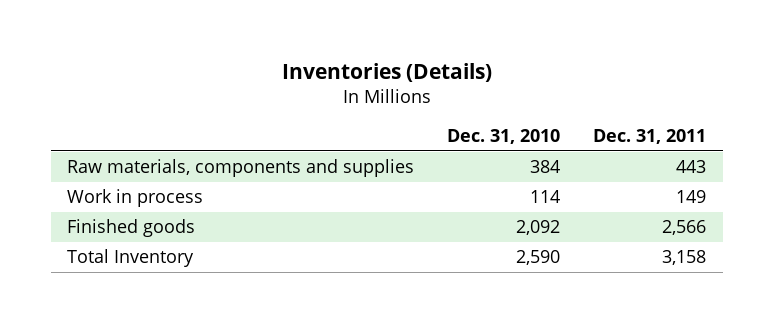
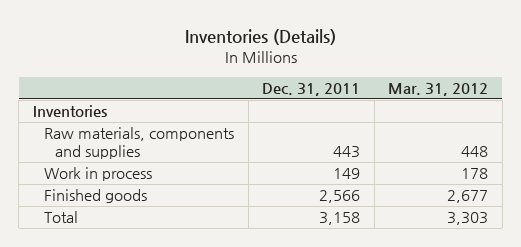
[447,129,561,145] Dec. 31, 2010 -> none
none -> [388,82,489,96] Mar. 31, 2012
none -> [33,105,108,118] Inventories
[67,249,195,268] Total Inventory -> [44,211,79,224] Total

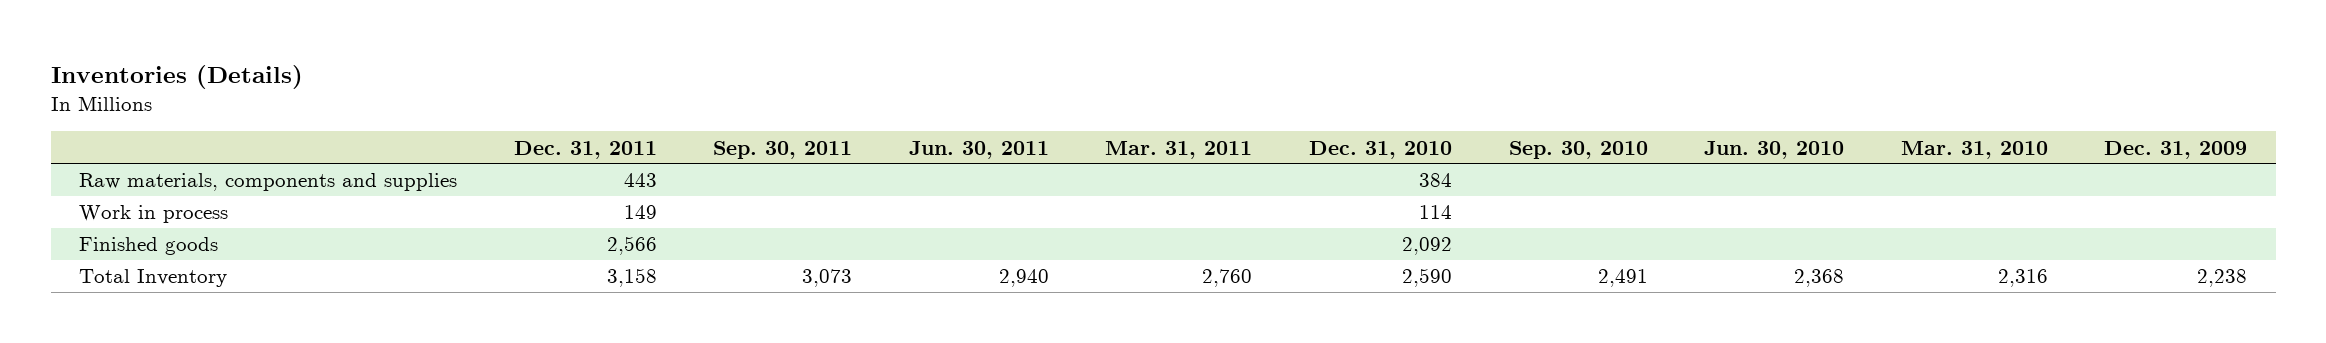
[388,82,489,96] Mar. 31, 2012 -> none
none -> [713,140,853,159] Sep. 30, 2011
none -> [908,140,1049,159] Jun. 30, 2011
none -> [1105,140,1253,159] Mar. 31, 2011
none -> [1308,140,1452,159] Dec. 31, 2010
none -> [1508,140,1648,159] Sep. 30, 2010
none -> [1704,140,1845,159] Jun. 30, 2010
none -> [1900,140,2048,159] Mar. 31, 2010
none -> [2104,140,2248,159] Dec. 31, 2009
[33,105,108,118] Inventories -> none
[44,211,79,224] Total -> [78,269,227,288] Total Inventory

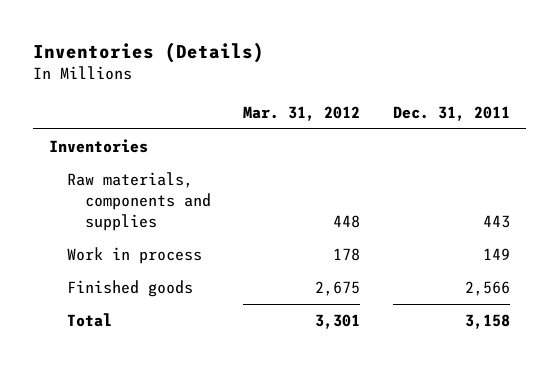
[713,140,853,159] Sep. 30, 2011 -> none
[908,140,1049,159] Jun. 30, 2011 -> none
[1105,140,1253,159] Mar. 31, 2011 -> none
[1308,140,1452,159] Dec. 31, 2010 -> none
[1508,140,1648,159] Sep. 30, 2010 -> none
[1704,140,1845,159] Jun. 30, 2010 -> none
[1900,140,2048,159] Mar. 31, 2010 -> none
[2104,140,2248,159] Dec. 31, 2009 -> none
none -> [243,105,361,121] Mar. 31, 2012
none -> [49,139,149,154] Inventories
[78,269,227,288] Total Inventory -> [66,313,112,328] Total

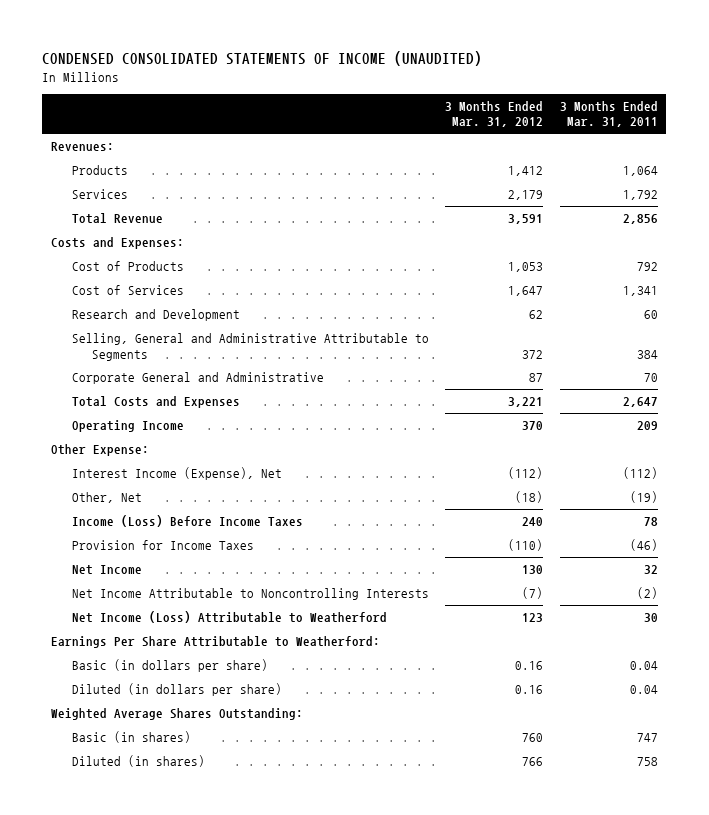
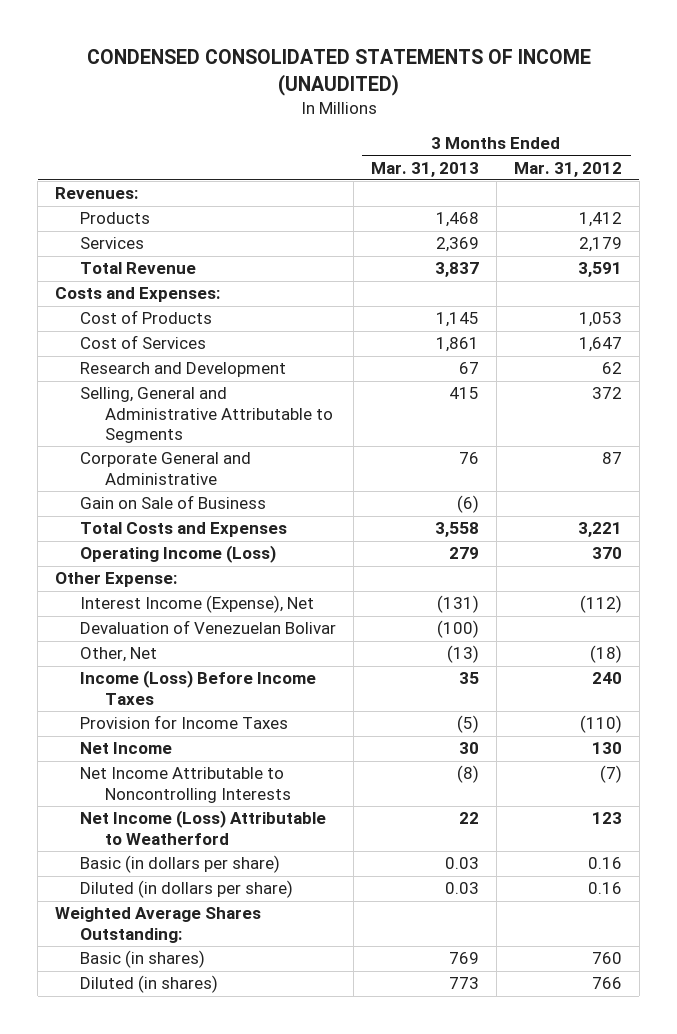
[559,100,658,128] 3 Months Ended Mar. 31, 2011 -> none
none -> [371,161,480,177] Mar. 31, 2013
none -> [80,495,267,510] Gain on Sale of Business
[71,419,184,432] Operating Income -> [80,545,277,564] Operating Income (Loss)
none -> [80,620,337,635] Devaluation of Venezuelan Bolivar
[50,635,380,648] Earnings Per Share Attributable to Weatherford: -> none

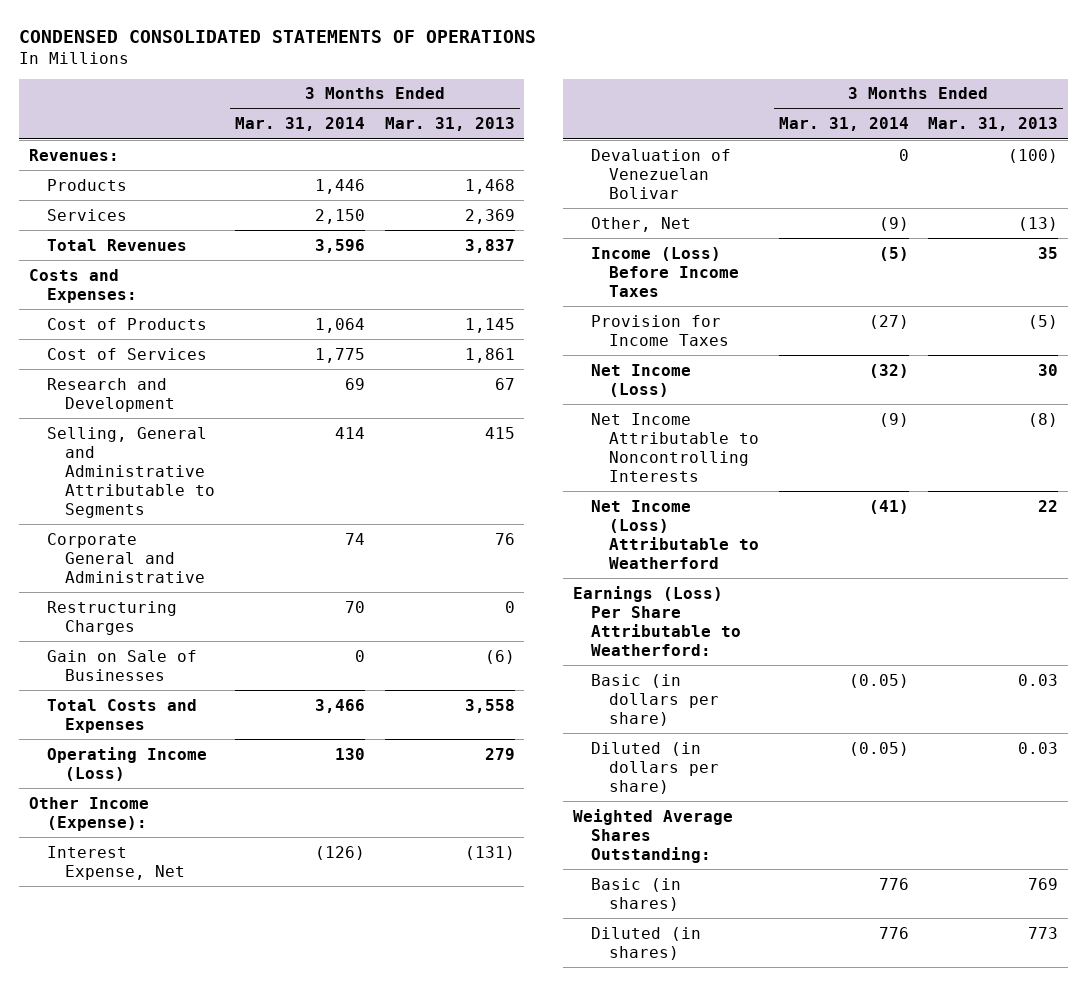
[86,49,591,96] CONDENSED CONSOLIDATED STATEMENTS OF INCOME (UNAUDITED) -> [18,29,536,43] CONDENSED CONSOLIDATED STATEMENTS OF OPERATIONS
[513,161,622,177] Mar. 31, 2012 -> none
none -> [234,117,365,132] Mar. 31, 2014
[80,262,197,275] Total Revenue -> [46,238,187,251] Total Revenues
none -> [46,600,177,635] Restructuring Charges
[80,495,267,510] Gain on Sale of Business -> [46,649,197,681] Gain on Sale of Businesses
[55,572,178,588] Other Expense: -> [28,796,149,831] Other Income (Expense):
[80,595,315,614] Interest Income (Expense), Net -> [46,845,185,880] Interest Expense, Net
[80,742,173,755] Net Income -> [590,363,691,397] Net Income (Loss)
none -> [572,585,741,656] Earnings (Loss) Per Share Attributable to Weatherford:

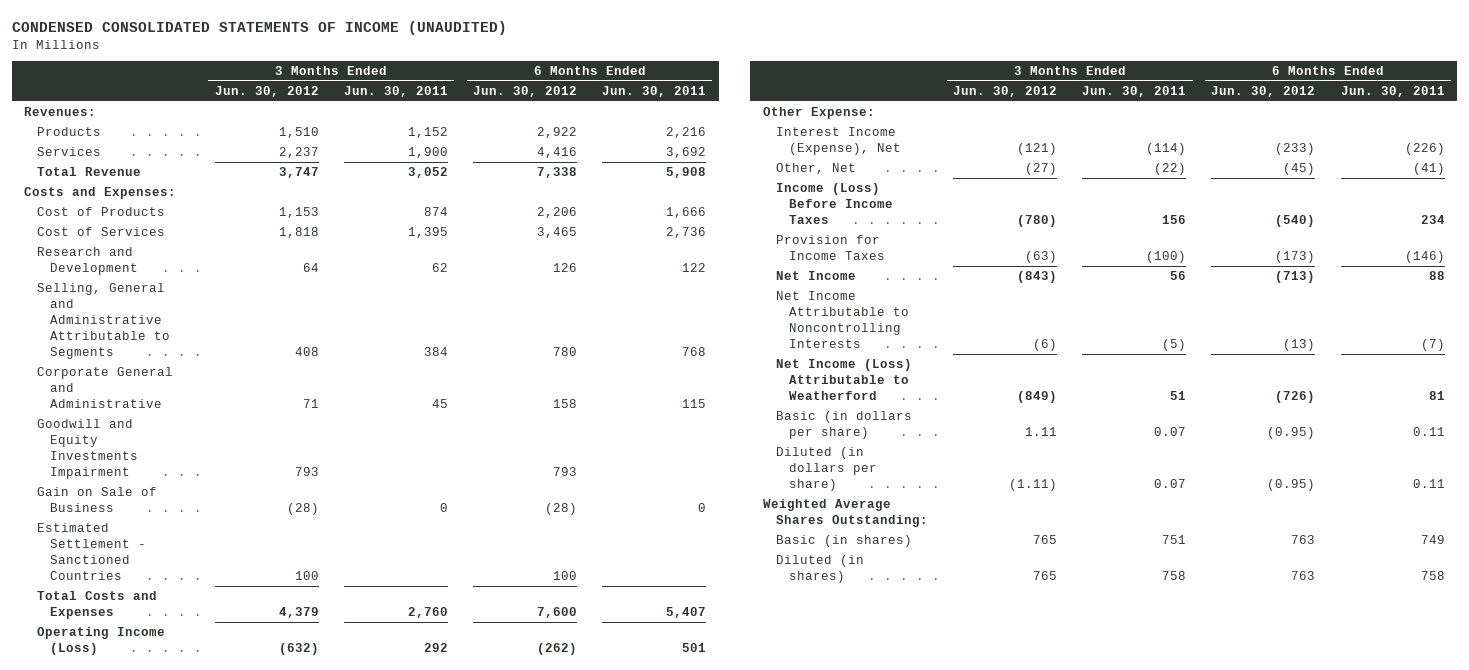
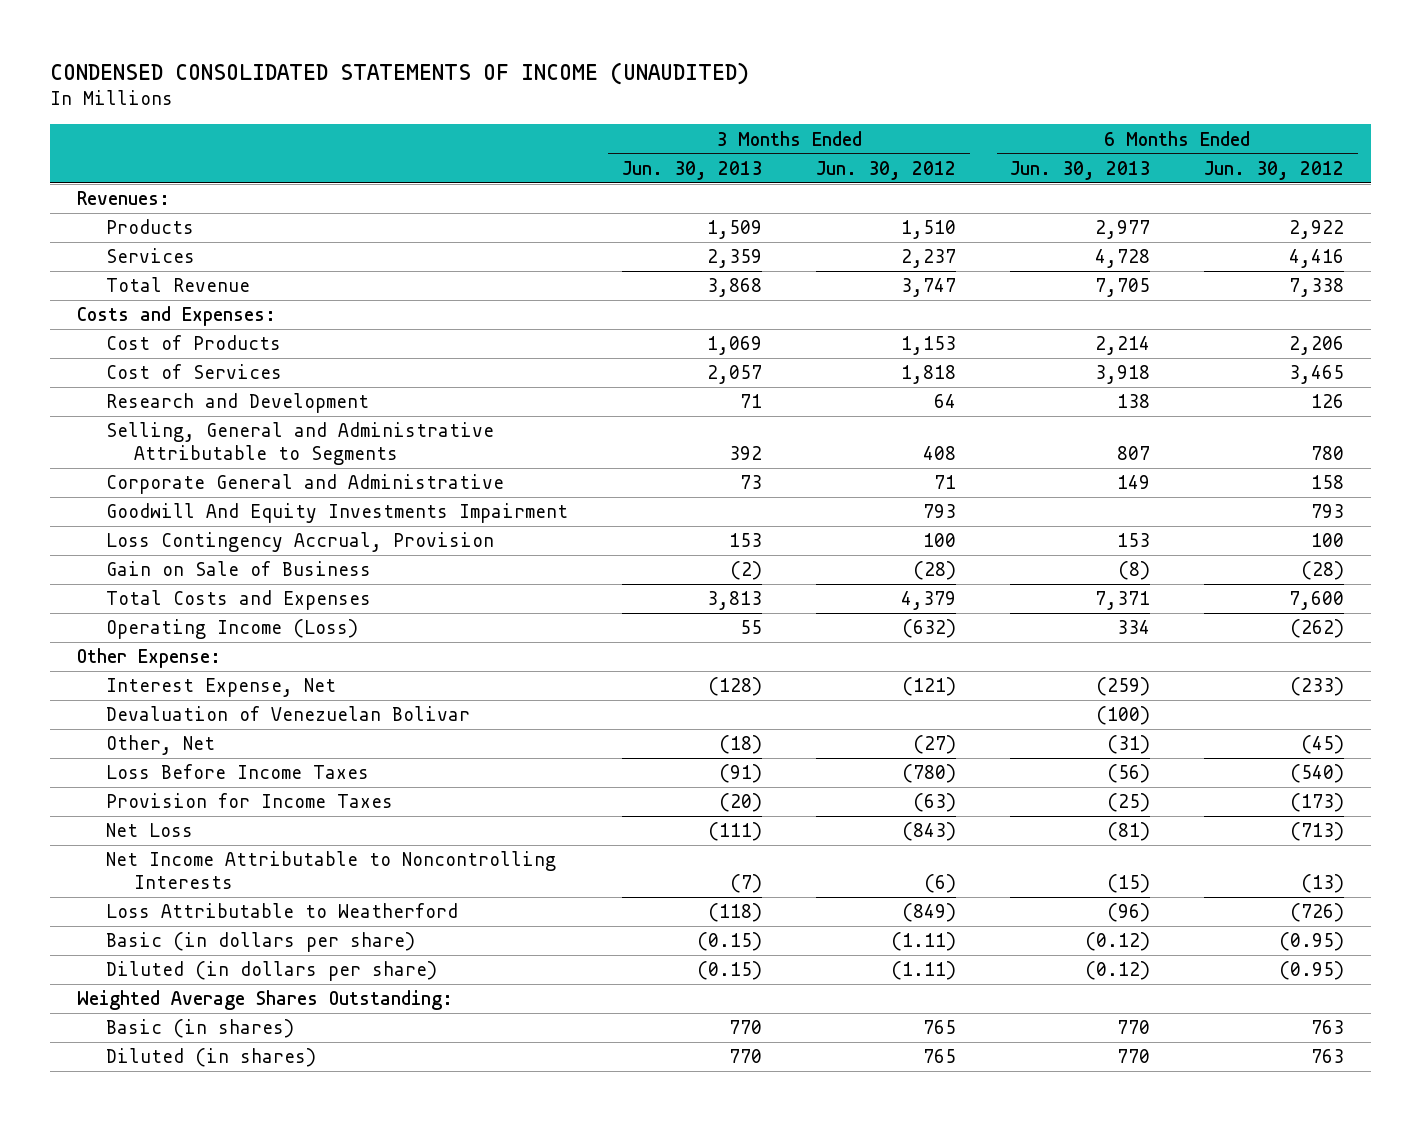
[343,86,448,98] Jun. 30, 2011 -> none
[602,86,707,98] Jun. 30, 2011 -> none
none -> [621,160,762,180] Jun. 30, 2013
none -> [1010,160,1151,180] Jun. 30, 2013
[37,419,139,479] Goodwill and Equity Investments Impairment -> [105,503,568,524] Goodwill And Equity Investments Impairment
none -> [105,532,494,553] Loss Contingency Accrual, Provision
[37,523,147,580] Estimated Settlement - Sanctioned Countries -> none
[775,127,901,156] Interest Income (Expense), Net -> [105,678,336,698] Interest Expense, Net
none -> [105,706,470,722] Devaluation of Venezuelan Bolivar
[775,183,893,225] Income (Loss) Before Income Taxes -> [105,764,369,780] Loss Before Income Taxes
[775,271,856,281] Net Income -> [105,823,193,838] Net Loss
[775,359,912,401] Net Income (Loss) Attributable to Weatherford -> [105,903,458,919] Loss Attributable to Weatherford
[1025,427,1058,437] 1.11 -> [890,932,956,952] (1.11)

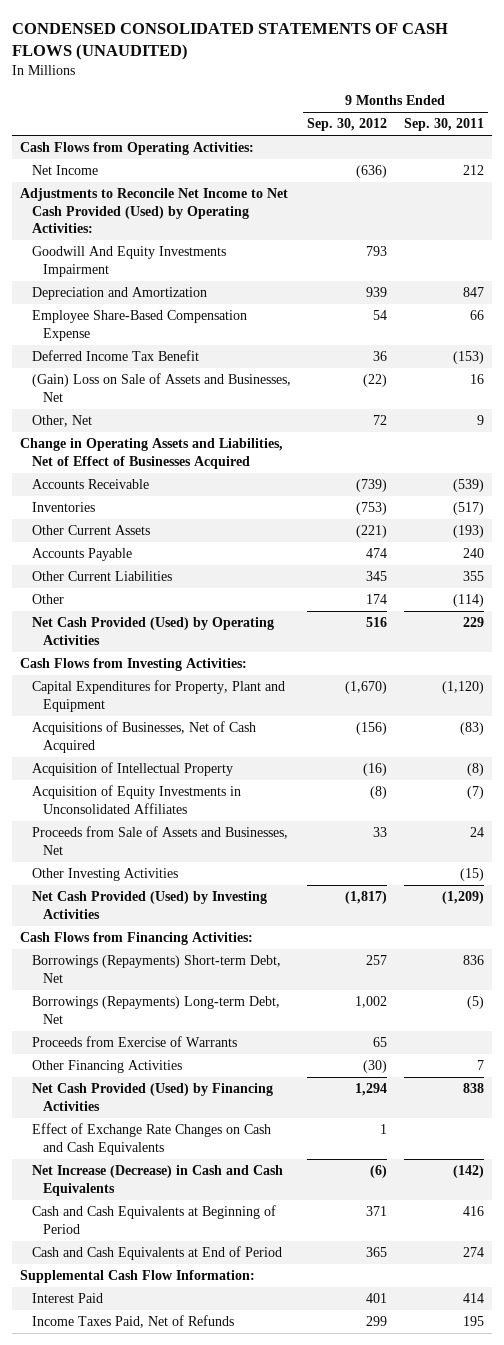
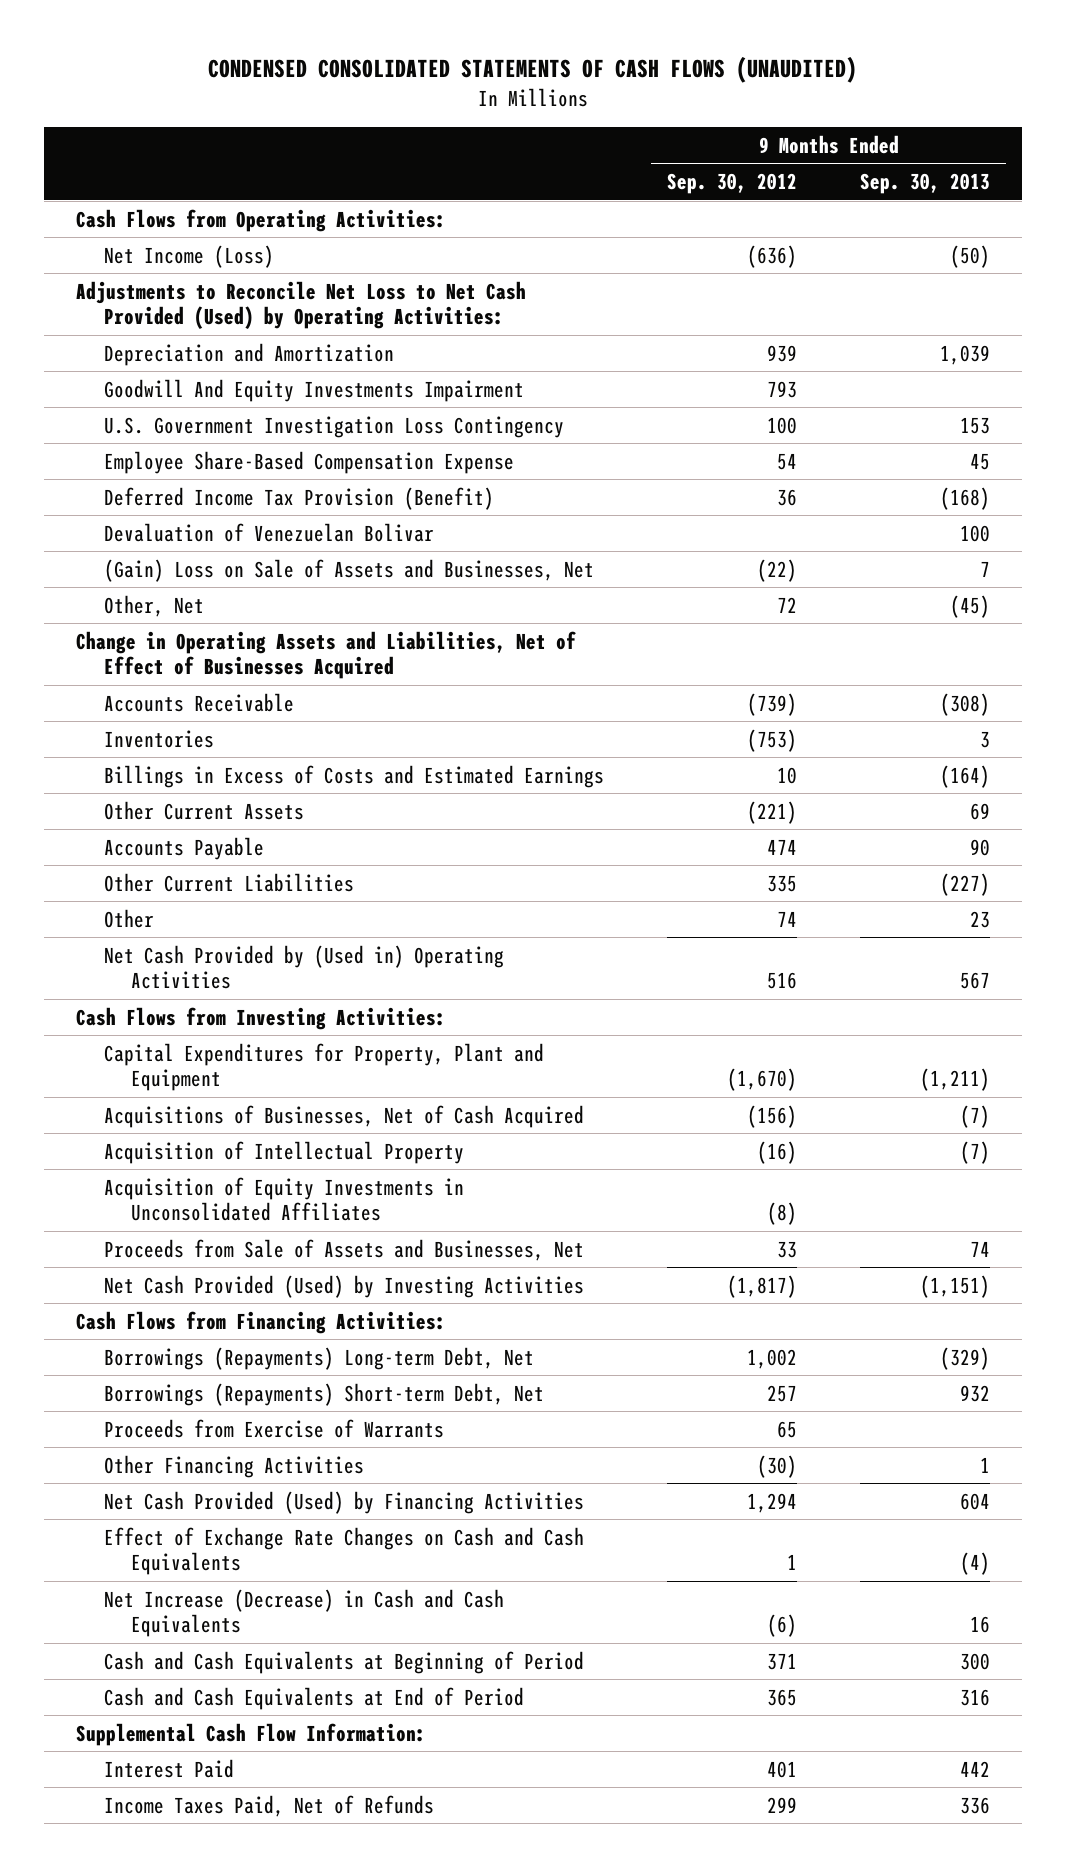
[403,118,484,132] Sep. 30, 2011 -> none
none -> [860,173,991,195] Sep. 30, 2013
[31,165,98,176] Net Income -> [103,244,274,268] Net Income (Loss)
[20,188,289,234] Adjustments to Reconcile Net Income to Net Cash Provided (Used) by Operating Activities: -> [75,280,526,329] Adjustments to Reconcile Net Loss to Net Cash Provided (Used) by Operating Activities:
[31,246,226,277] Goodwill And Equity Investments Impairment -> [103,378,524,402] Goodwill And Equity Investments Impairment
none -> [103,415,564,438] U.S. Government Investigation Loss Contingency
[31,350,199,362] Deferred Income Tax Benefit -> [103,486,494,510] Deferred Income Tax Provision (Benefit)
none -> [103,522,434,542] Devaluation of Venezuelan Bolivar
none -> [103,764,604,788] Billings in Excess of Costs and Estimated Earnings
[366,571,388,582] 345 -> [766,874,797,892] 335
[366,594,388,605] 174 -> [776,910,797,927] 74
[31,617,274,645] Net Cash Provided (Used) by Operating Activities -> [103,944,504,989] Net Cash Provided by (Used in) Operating Activities
[31,868,178,882] Other Investing Activities -> none
[31,955,281,983] Borrowings (Repayments) Short-term Debt, Net -> [103,1382,544,1406] Borrowings (Repayments) Short-term Debt, Net

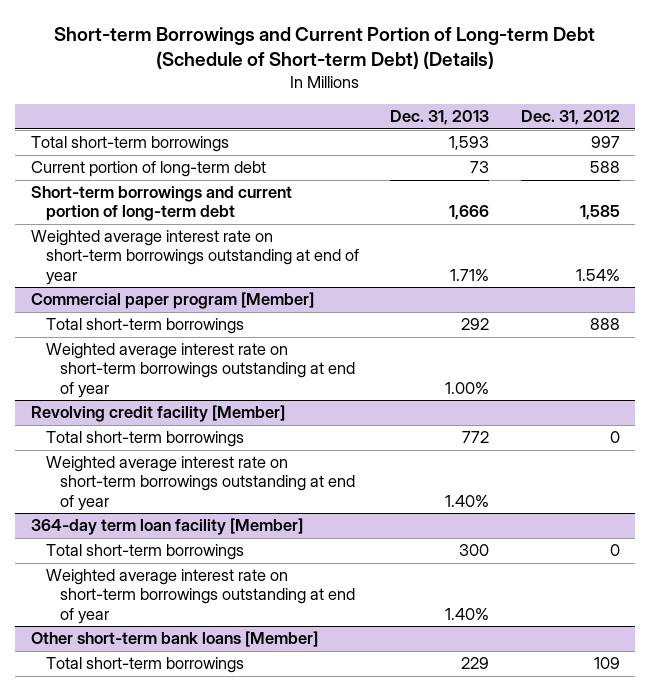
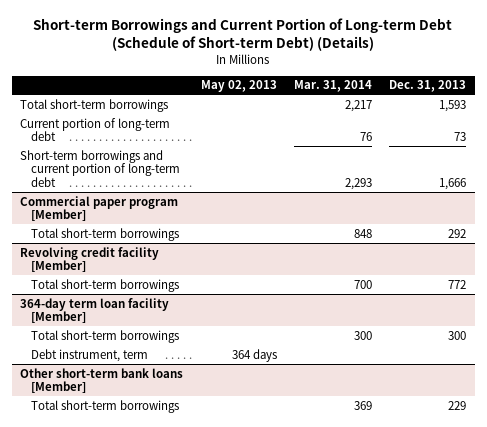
[520,110,620,126] Dec. 31, 2012 -> none
none -> [200,80,277,93] May 02, 2013
none -> [293,80,372,93] Mar. 31, 2014
[30,230,359,285] Weighted average interest rate on short-term borrowings outstanding at end of year -> none
[45,343,356,398] Weighted average interest rate on short-term borrowings outstanding at end of year -> none
[45,456,356,511] Weighted average interest rate on short-term borrowings outstanding at end of year -> none
[45,569,356,624] Weighted average interest rate on short-term borrowings outstanding at end of year -> none
none -> [30,348,148,362] Debt instrument, term

